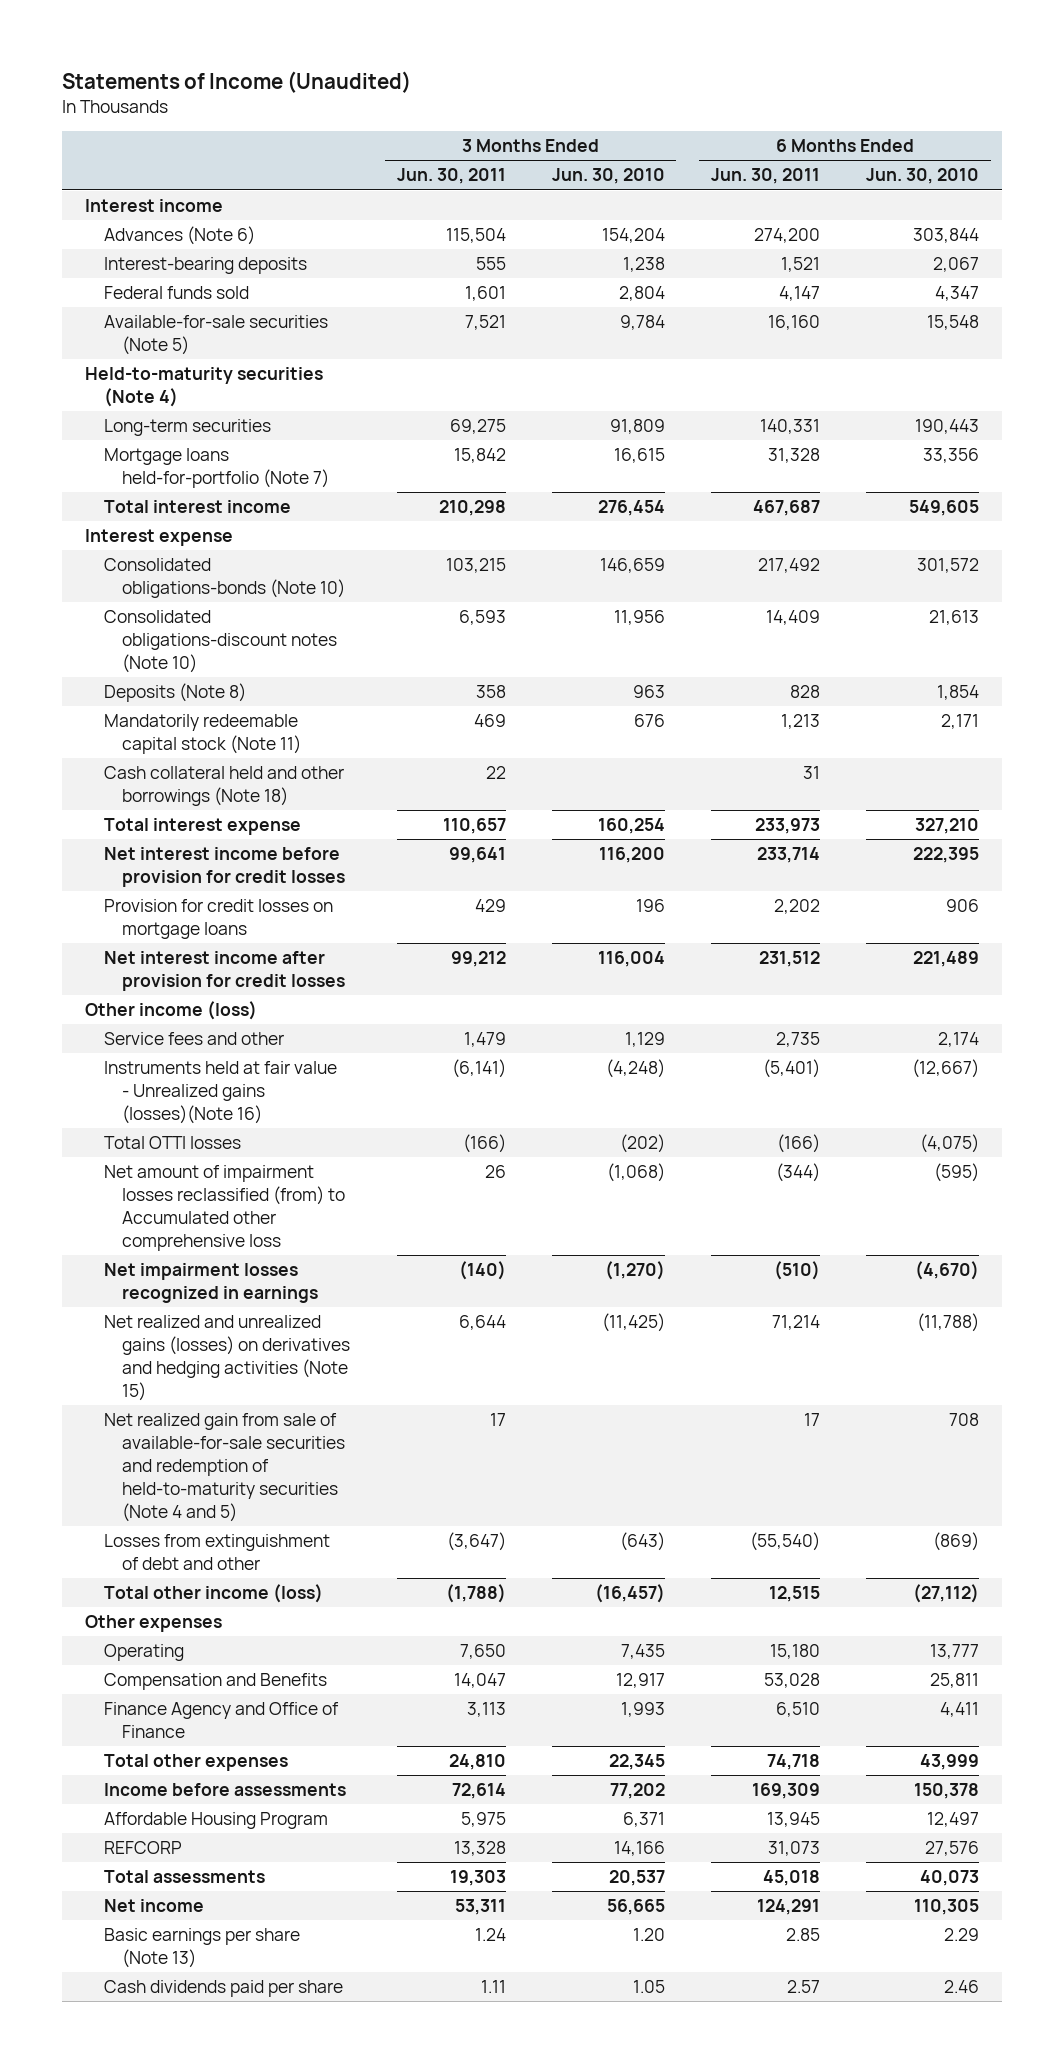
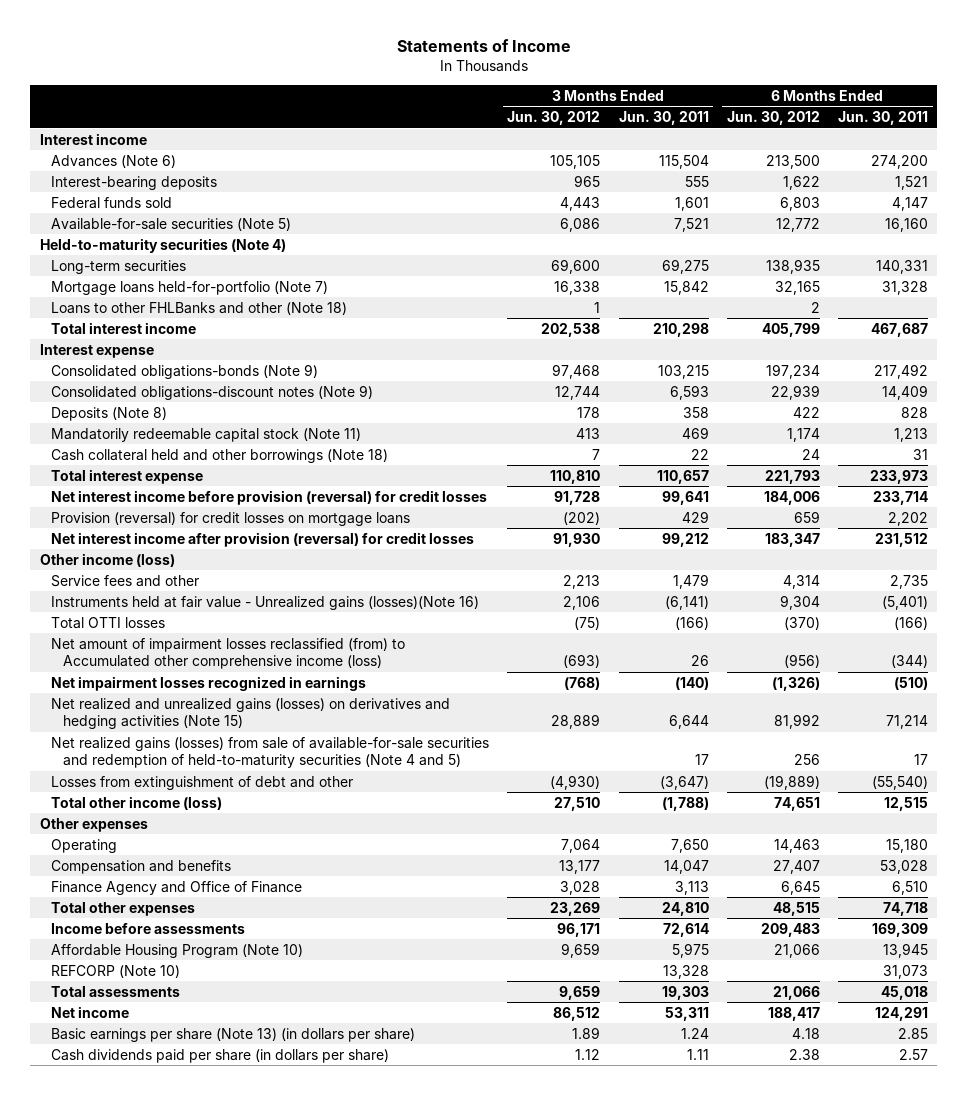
[61,71,411,94] Statements of Income (Unaudited) -> [396,39,571,53] Statements of Income
[551,168,665,185] Jun. 30, 2010 -> none
[866,168,980,185] Jun. 30, 2010 -> none
none -> [507,110,601,125] Jun. 30, 2012
none -> [726,110,820,125] Jun. 30, 2012
none -> [51,301,348,315] Loans to other FHLBanks and other (Note 18)
[103,558,346,599] Consolidated obligations-bonds (Note 10) -> [51,363,319,379] Consolidated obligations-bonds (Note 9)
[103,610,338,673] Consolidated obligations-discount notes (Note 10) -> [51,384,374,400] Consolidated obligations-discount notes (Note 9)
[103,847,346,888] Net interest income before provision for credit losses -> [51,489,488,505] Net interest income before provision (reversal) for credit losses
[103,899,333,940] Provision for credit losses on mortgage loans -> [51,511,411,526] Provision (reversal) for credit losses on mortgage loans
[103,951,346,992] Net interest income after provision for credit losses -> [51,531,475,547] Net interest income after provision (reversal) for credit losses
[103,1165,346,1251] Net amount of impairment losses reclassified (from) to Accumulated other comprehensive loss -> [51,637,406,670] Net amount of impairment losses reclassified (from) to Accumulated other comprehensive income (loss)
[103,1413,346,1522] Net realized gain from sale of available-for-sale securities and redemption of held-to-maturity securities (Note 4 and 5) -> [51,736,490,769] Net realized gains (losses) from sale of available-for-sale securities and redemption of held-to-maturity securities (Note 4 and 5)
[103,1673,327,1691] Compensation and Benefits -> [51,859,232,874] Compensation and benefits
[103,1812,328,1830] Affordable Housing Program -> [51,943,304,958] Affordable Housing Program (Note 10)
[103,1841,182,1855] REFCORP -> [51,964,181,978] REFCORP (Note 10)
[103,1928,300,1969] Basic earnings per share (Note 13) -> [51,1027,416,1042] Basic earnings per share (Note 13) (in dollars per share)
[103,1980,343,1998] Cash dividends paid per share -> [51,1048,390,1063] Cash dividends paid per share (in dollars per share)

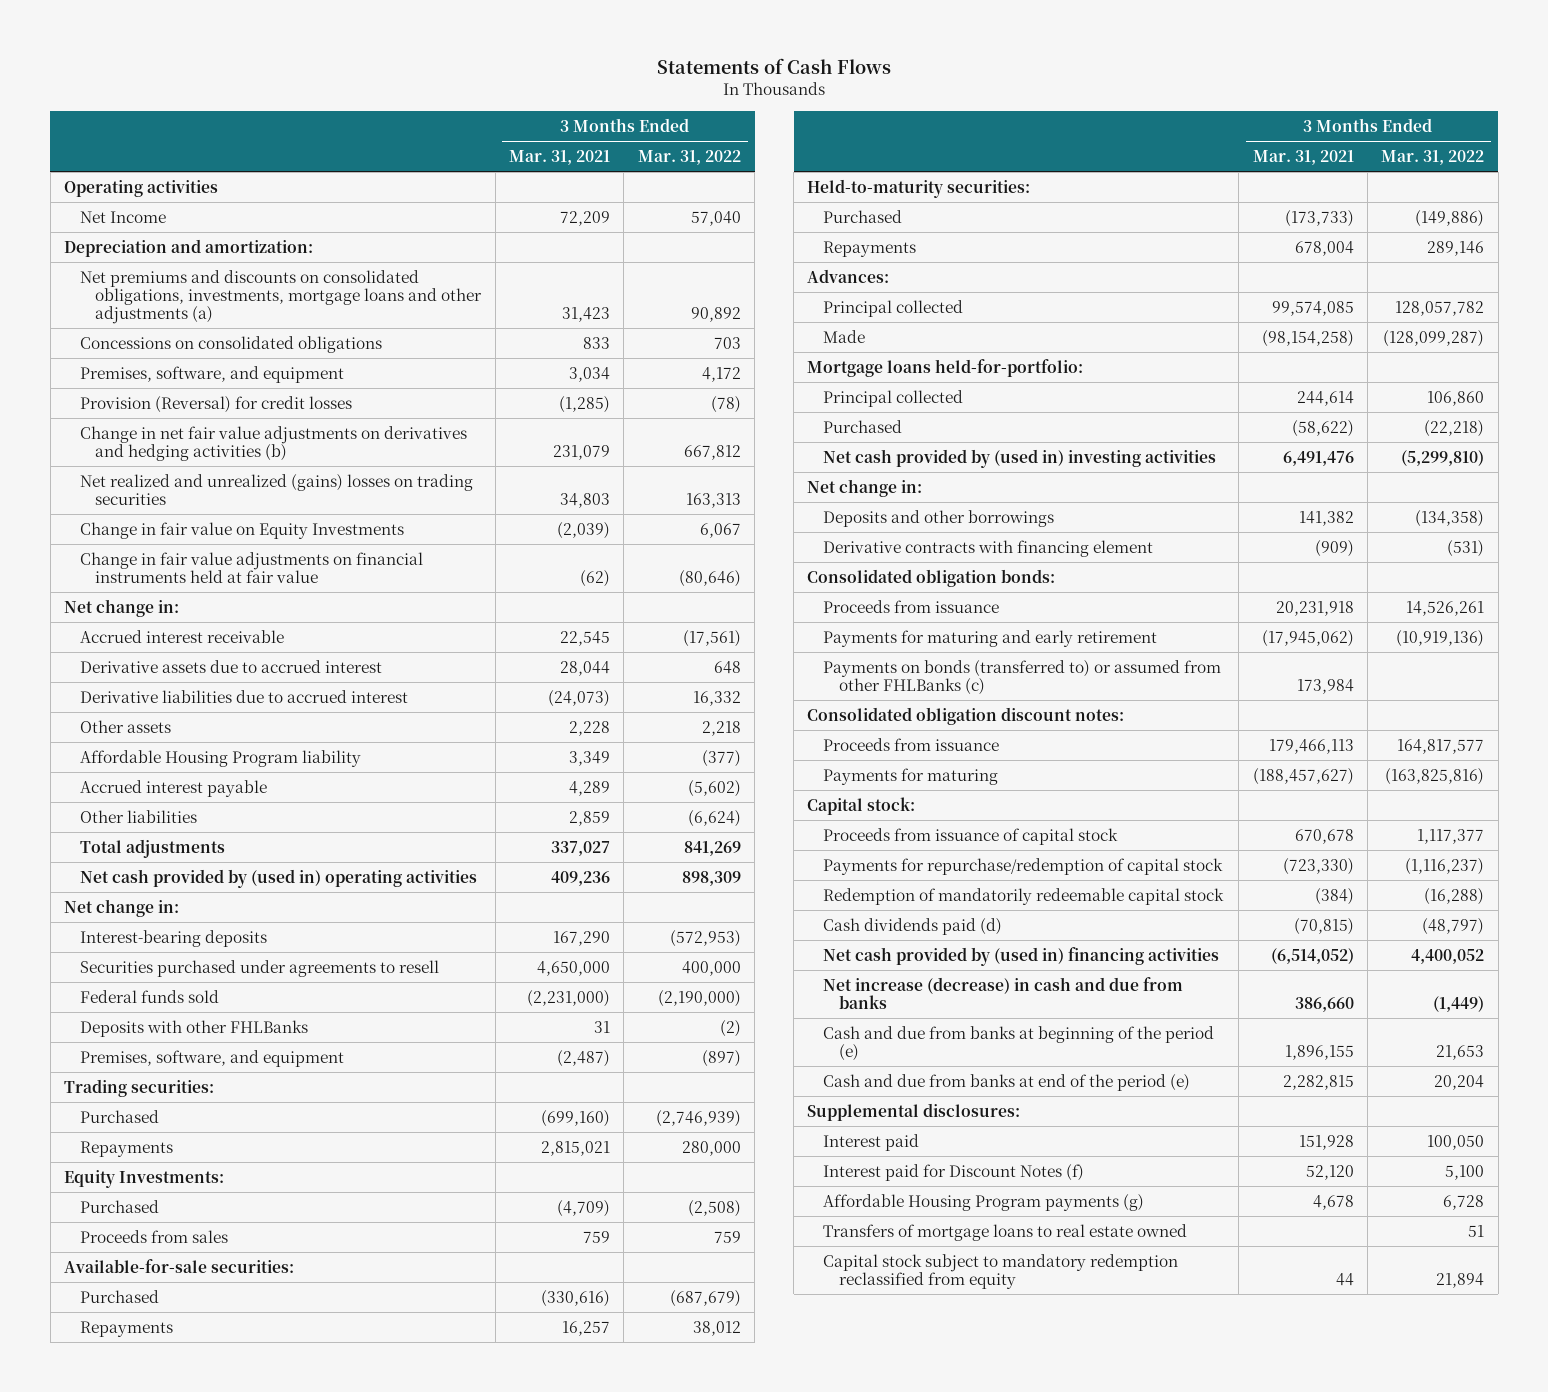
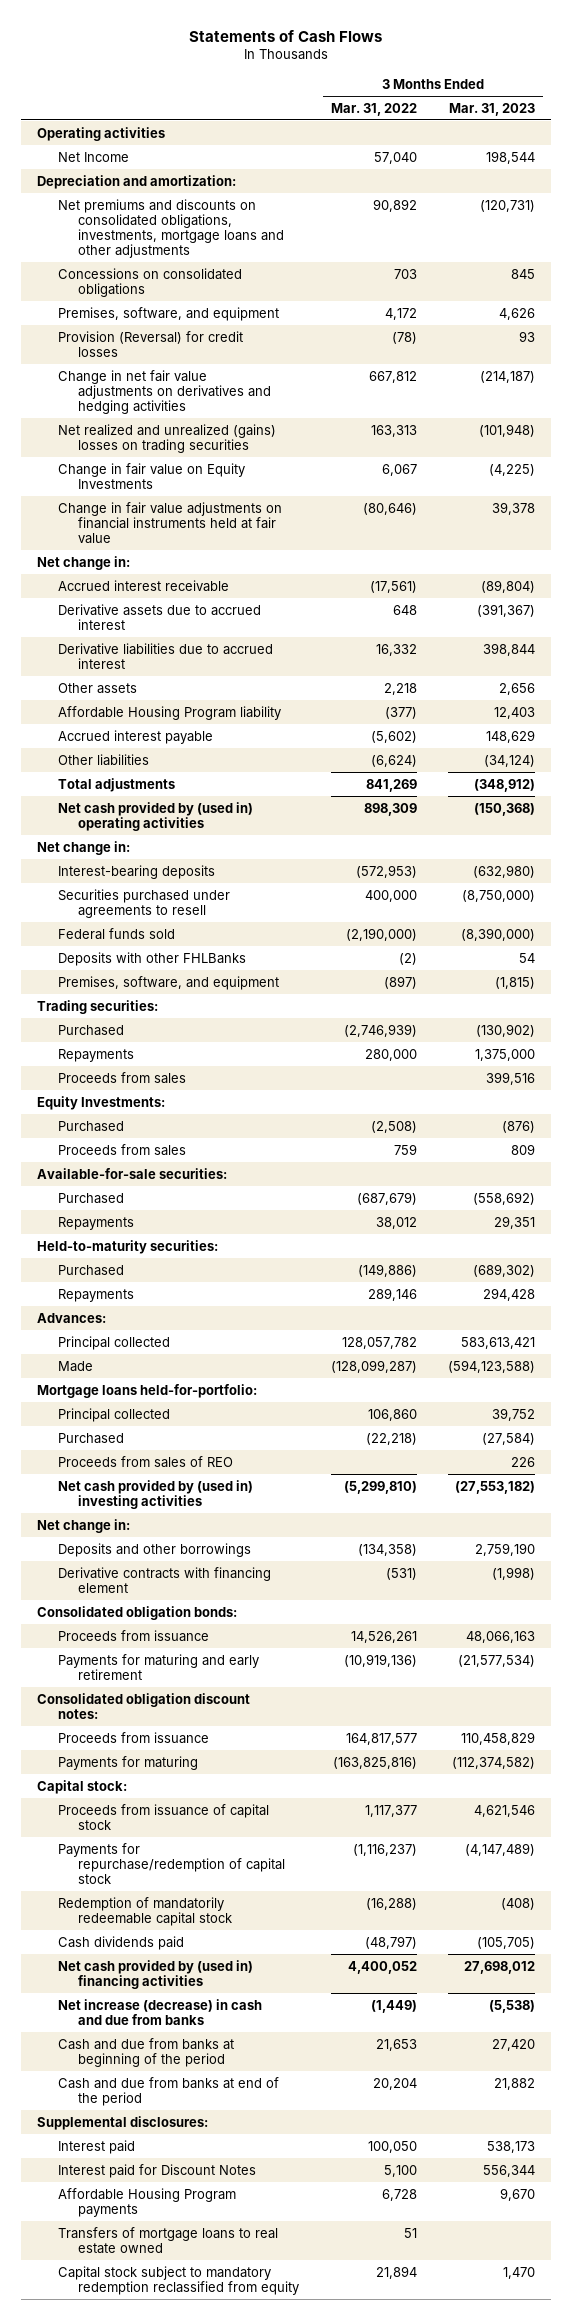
[509,150,611,166] Mar. 31, 2021 -> none
none -> [449,102,536,116] Mar. 31, 2023
[79,269,483,324] Net premiums and discounts on consolidated obligations, investments, mortgage loans and other adjustments (a) -> [57,198,285,258] Net premiums and discounts on consolidated obligations, investments, mortgage loans and other adjustments
[79,425,467,461] Change in net fair value adjustments on derivatives and hedging activities (b) -> [57,369,272,414] Change in net fair value adjustments on derivatives and hedging activities
none -> [57,1071,186,1084] Proceeds from sales
none -> [57,1455,233,1468] Proceeds from sales of REO
[823,659,1222,695] Payments on bonds (transferred to) or assumed from other FHLBanks (c) -> none
[823,917,1003,935] Cash dividends paid (d) -> [57,1935,184,1950] Cash dividends paid
[823,1025,1215,1061] Cash and due from banks at beginning of the period (e) -> [57,2037,234,2067] Cash and due from banks at beginning of the period
[823,1073,1191,1091] Cash and due from banks at end of the period (e) -> [57,2076,279,2106] Cash and due from banks at end of the period
[823,1163,1085,1181] Interest paid for Discount Notes (f) -> [57,2163,256,2178] Interest paid for Discount Notes
[823,1193,1145,1211] Affordable Housing Program payments (g) -> [57,2187,236,2217] Affordable Housing Program payments

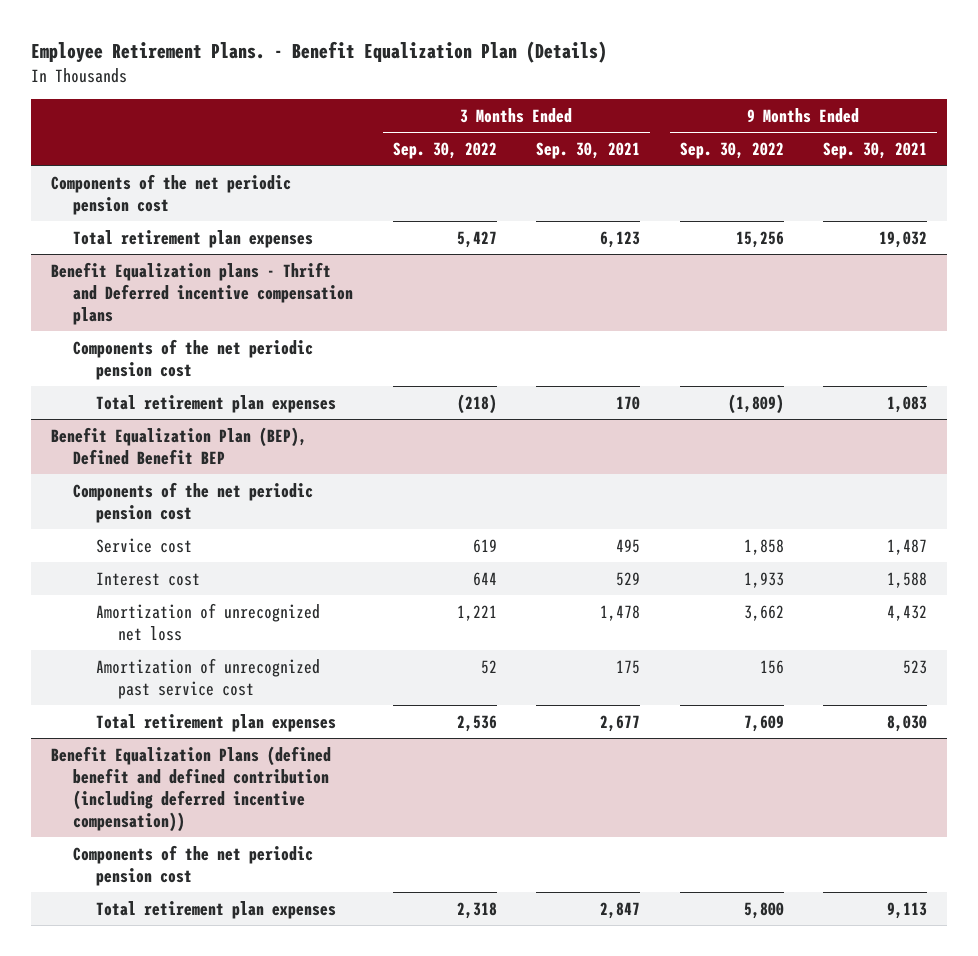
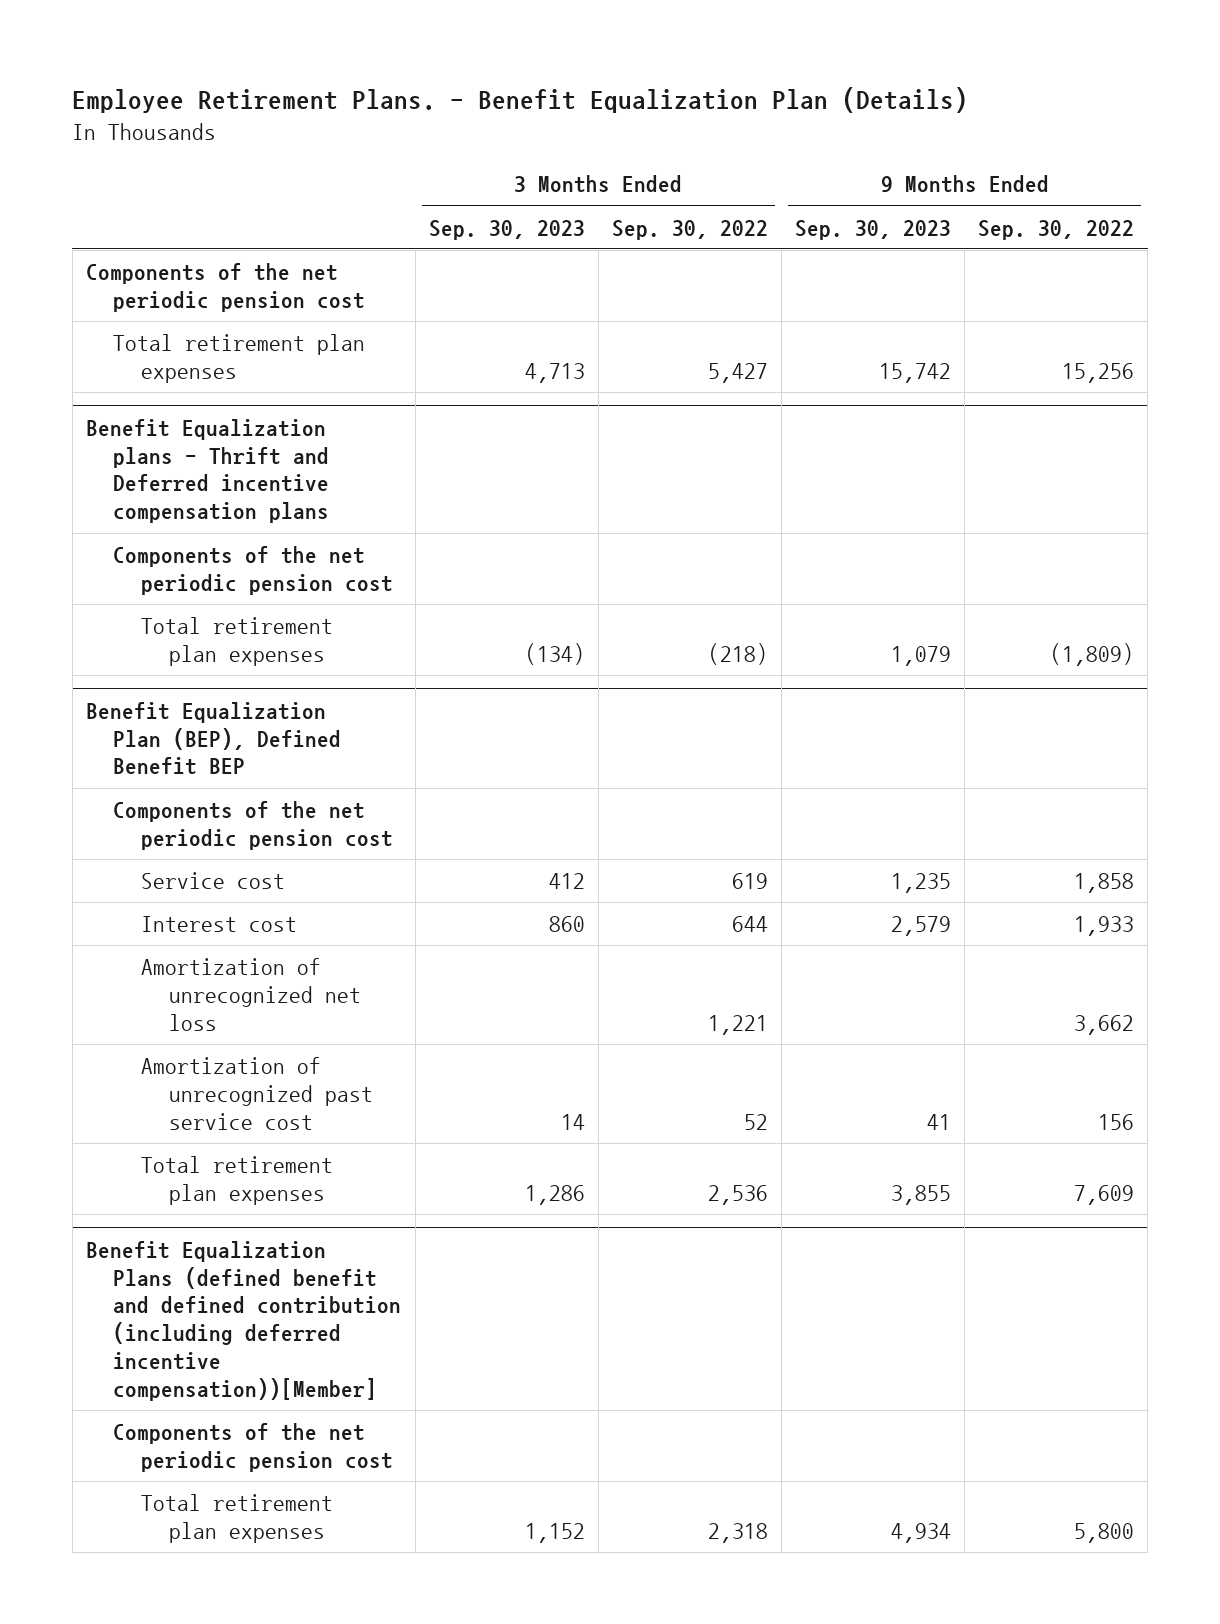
[536,141,641,159] Sep. 30, 2021 -> none
[823,141,928,159] Sep. 30, 2021 -> none
none -> [428,219,585,240] Sep. 30, 2023
none -> [794,219,951,240] Sep. 30, 2023
[50,745,331,832] Benefit Equalization Plans (defined benefit and defined contribution (including deferred incentive compensation)) -> [85,1240,402,1401] Benefit Equalization Plans (defined benefit and defined contribution (including deferred incentive compensation))[Member]

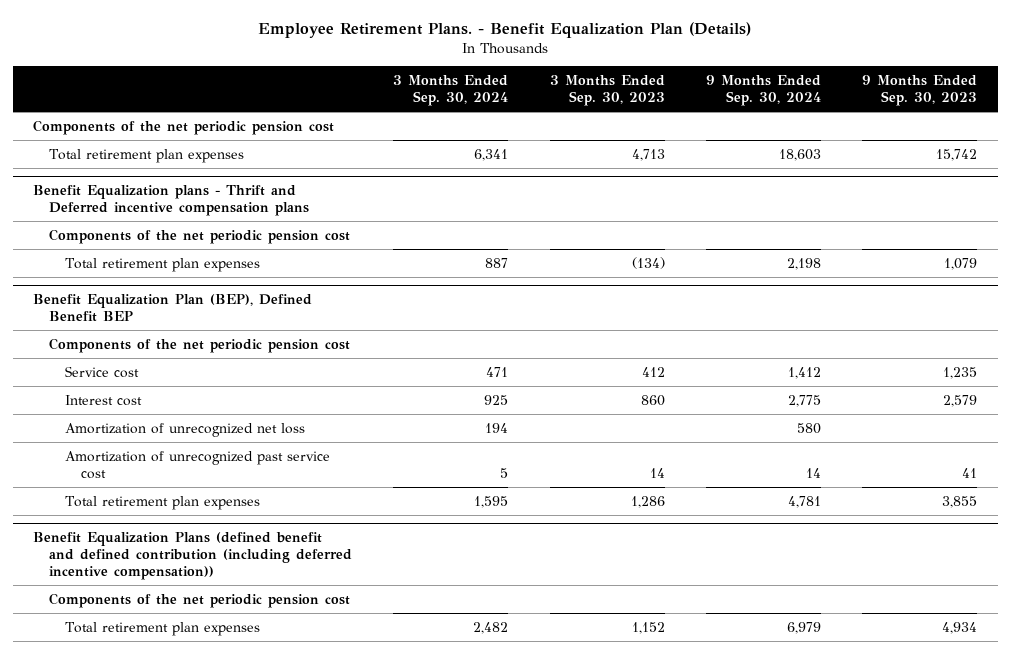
[611,219,768,240] Sep. 30, 2022 -> none
[978,219,1135,240] Sep. 30, 2022 -> none
none -> [393,74,509,107] 3 Months Ended Sep. 30, 2024
none -> [705,74,821,107] 9 Months Ended Sep. 30, 2024
[85,1240,402,1401] Benefit Equalization Plans (defined benefit and defined contribution (including deferred incentive compensation))[Member] -> [33,532,353,581] Benefit Equalization Plans (defined benefit and defined contribution (including deferred incentive compensation))

